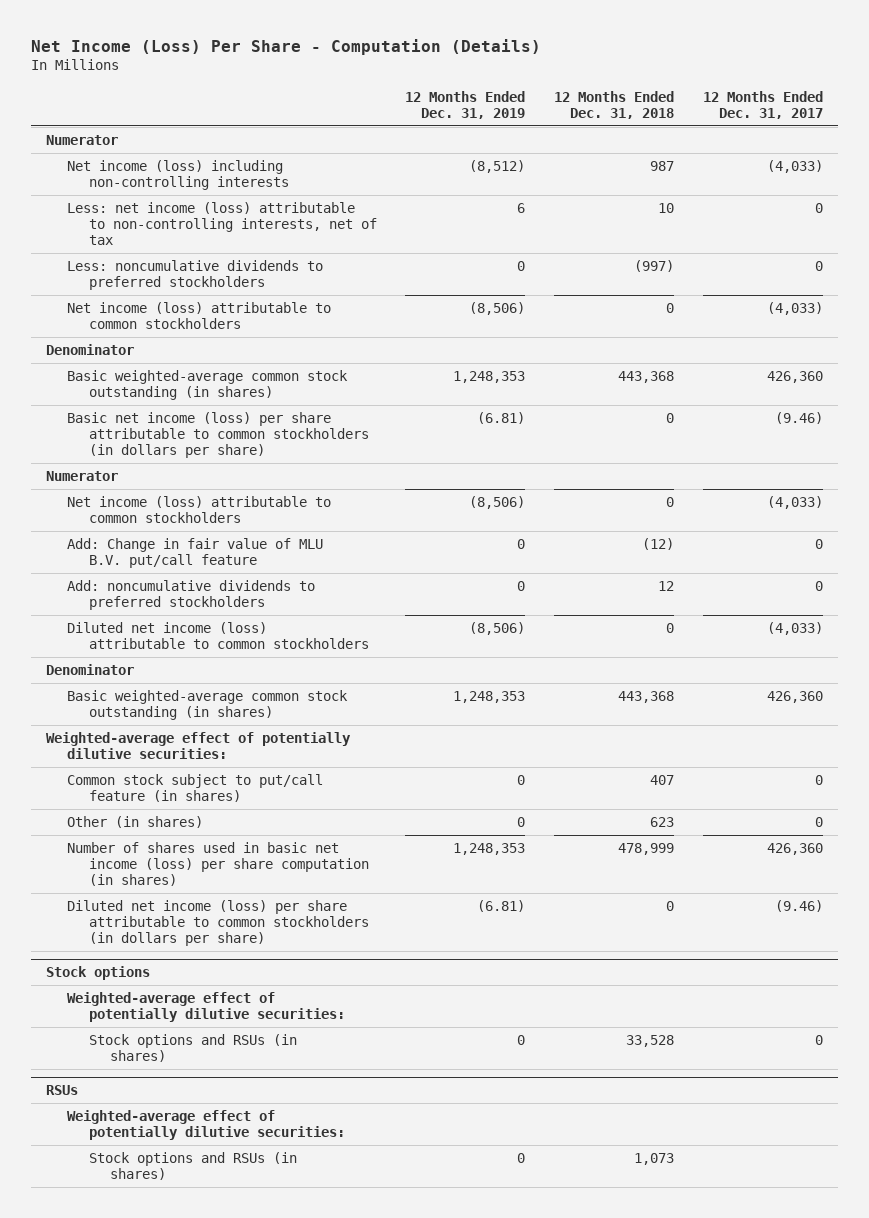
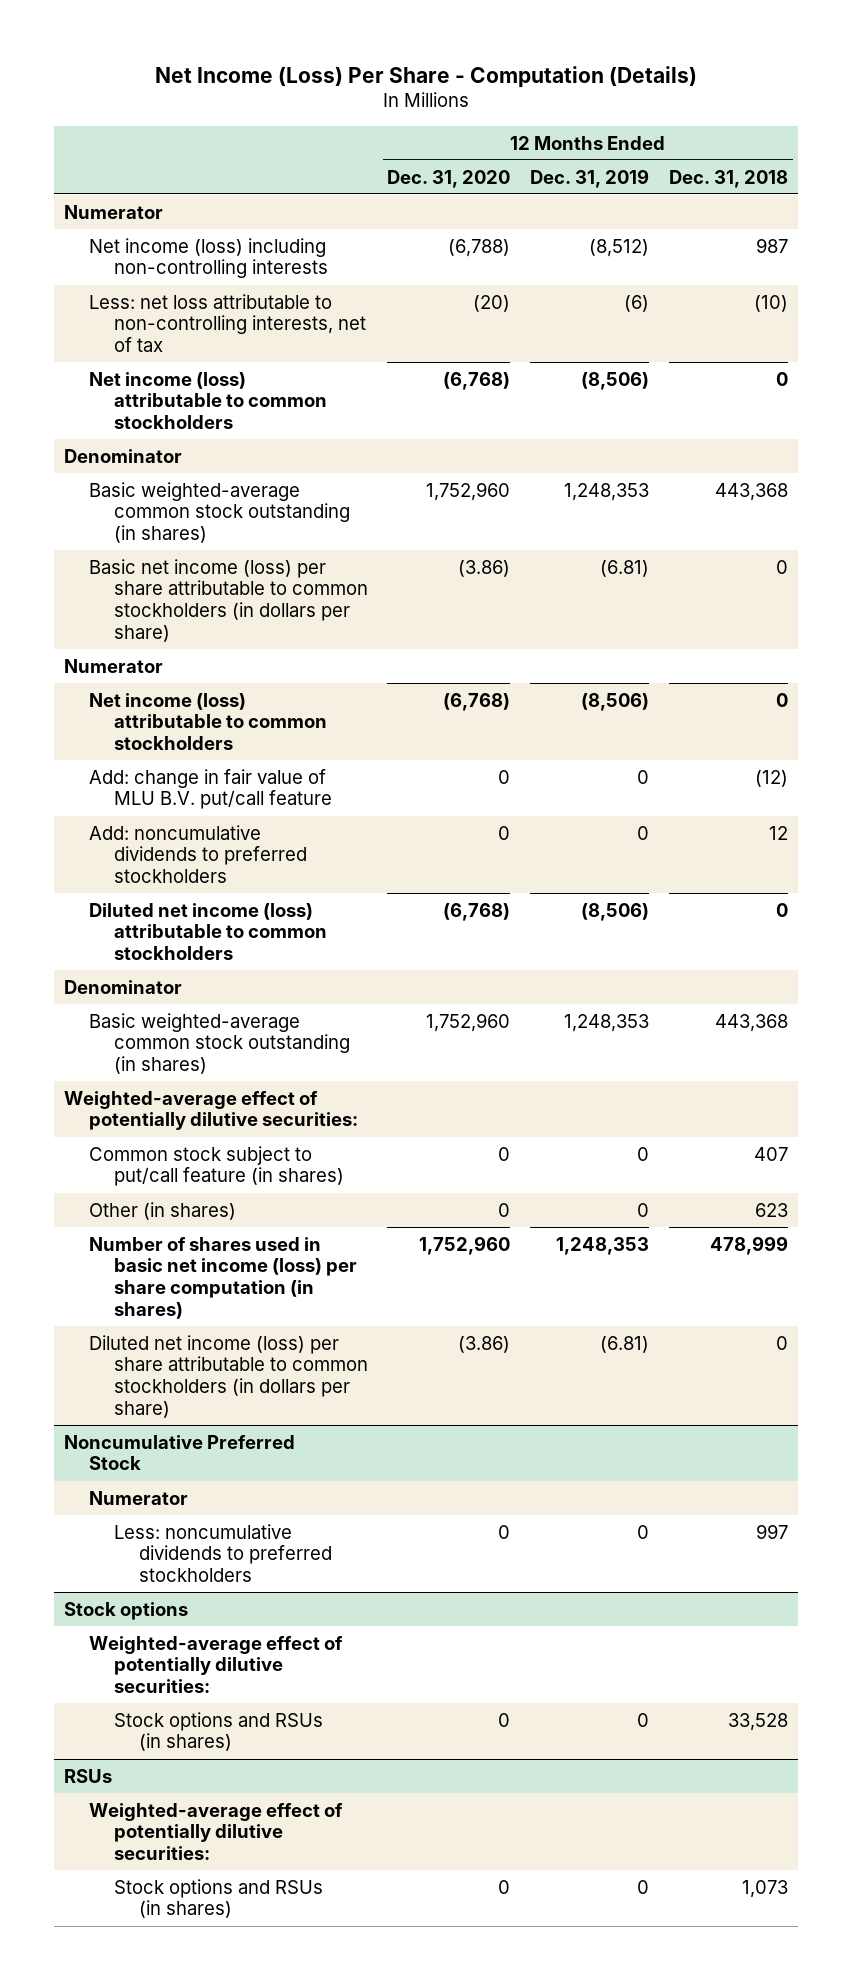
[703,90,824,119] 12 Months Ended Dec. 31, 2017 -> none
none -> [387,169,511,188] Dec. 31, 2020
[67,259,324,290] Less: noncumulative dividends to preferred stockholders -> none
[67,201,377,245] Less: net income (loss) attributable to non-controlling interests, net of tax -> [88,293,366,352] Less: net loss attributable to non-controlling interests, net of tax
[517,202,526,213] 6 -> [624,294,650,312] (6)
[658,202,675,213] 10 -> [754,294,789,312] (10)
[67,537,324,568] Add: Change in fair value of MLU B.V. put/call feature -> [88,768,332,810] Add: change in fair value of MLU B.V. put/call feature
none -> [63,1434,295,1471] Noncumulative Preferred Stock
none -> [88,1490,188,1505] Numerator
none -> [113,1523,332,1582] Less: noncumulative dividends to preferred stockholders

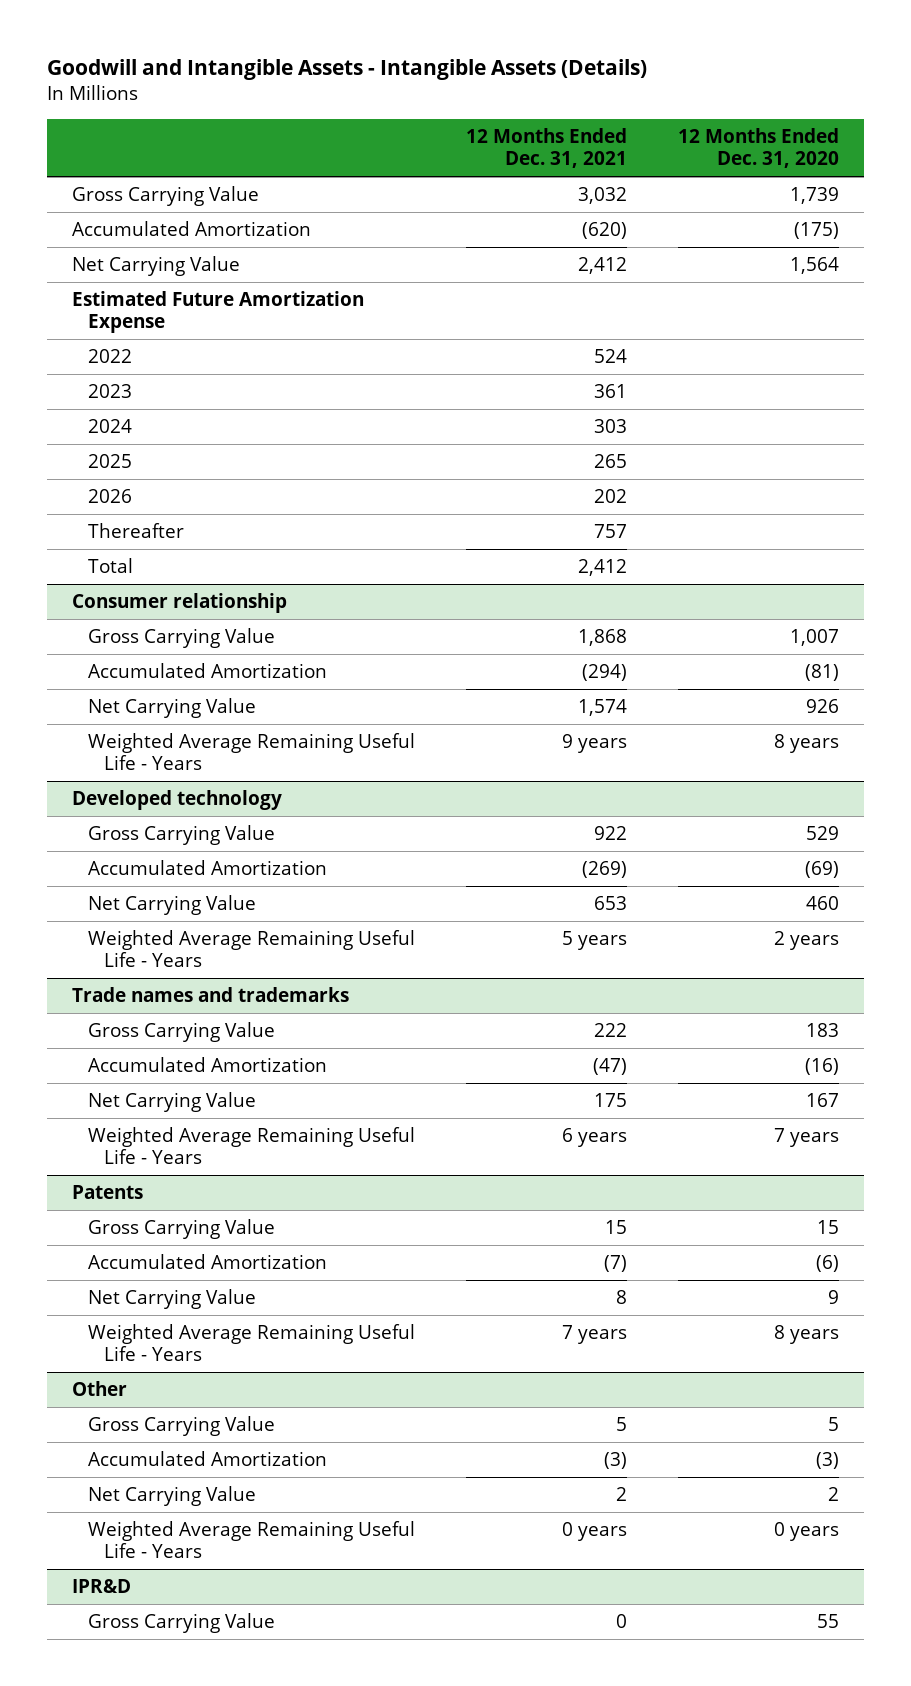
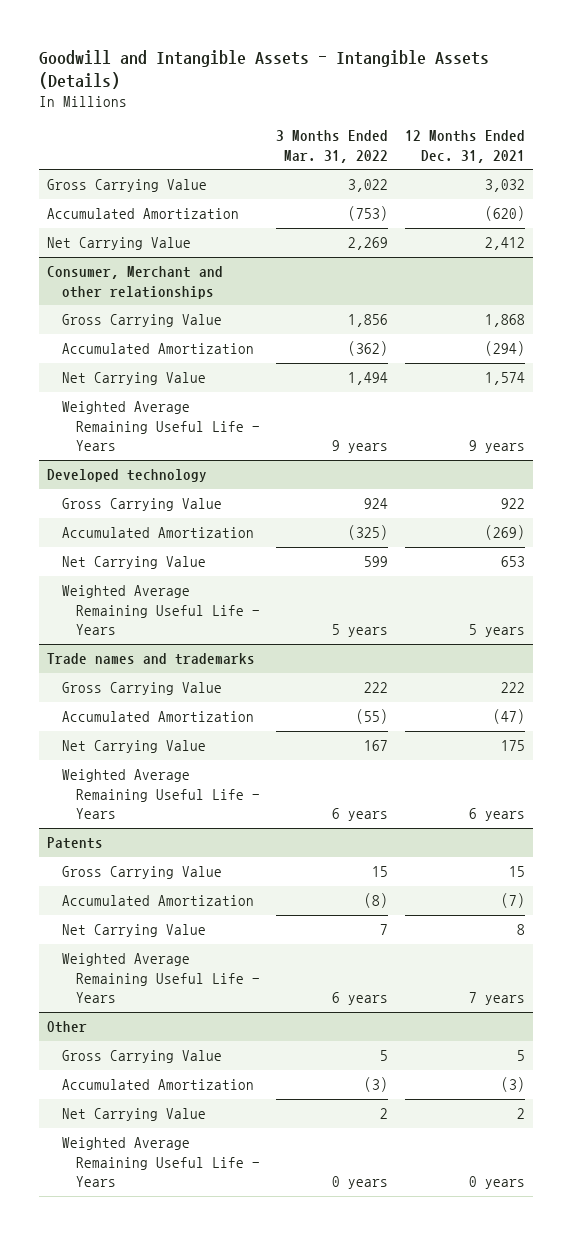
[677,128,839,169] 12 Months Ended Dec. 31, 2020 -> none
none -> [276,130,389,164] 3 Months Ended Mar. 31, 2022
[72,291,365,334] Estimated Future Amortization Expense -> none
[88,349,133,364] 2022 -> none
[88,384,133,399] 2023 -> none
[88,419,133,434] 2024 -> none
[88,454,133,469] 2025 -> none
[88,489,133,504] 2026 -> none
[88,523,185,539] Thereafter -> none
[88,558,134,574] Total -> none
[72,593,288,614] Consumer relationship -> [47,266,224,299] Consumer, Merchant and other relationships
[72,1579,132,1594] IPR&D -> none
[88,1613,276,1634] Gross Carrying Value -> none

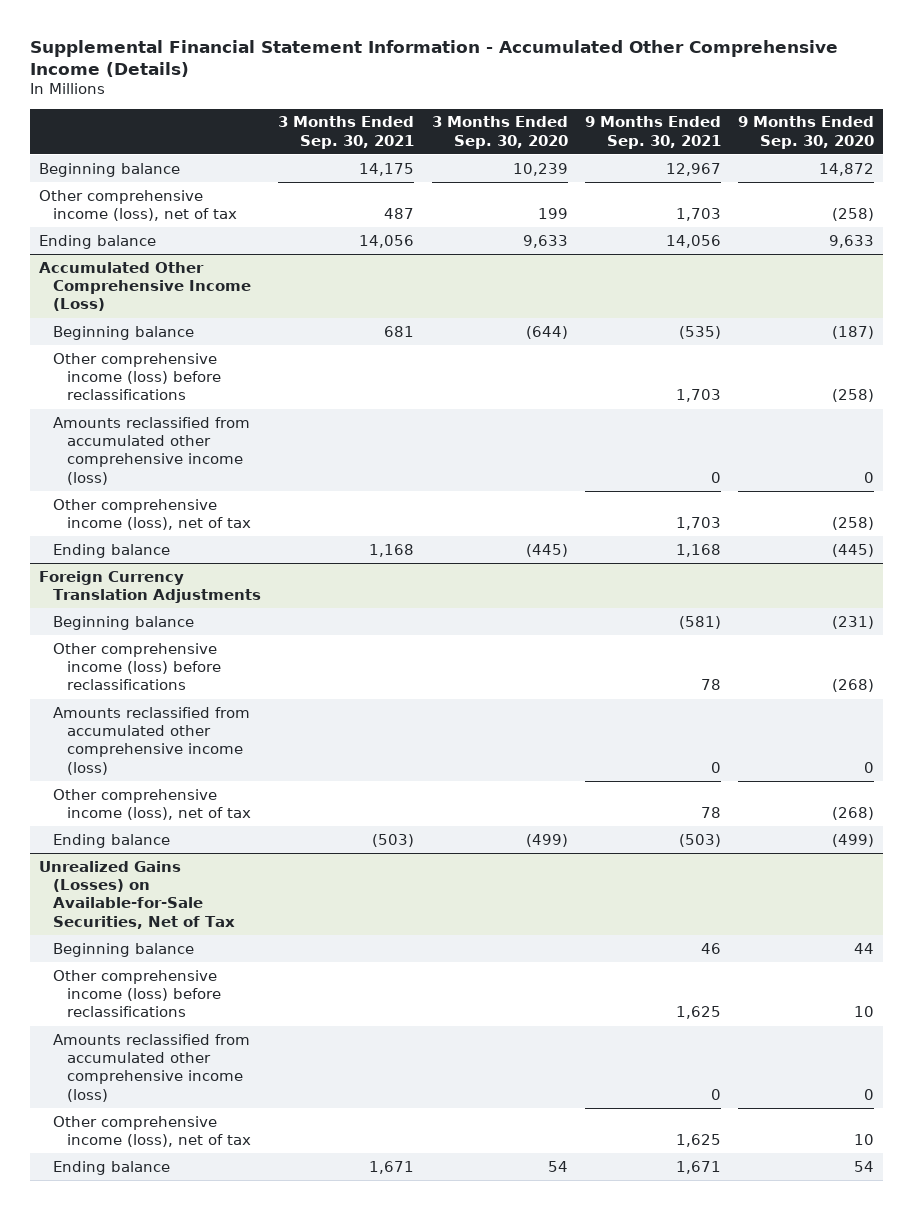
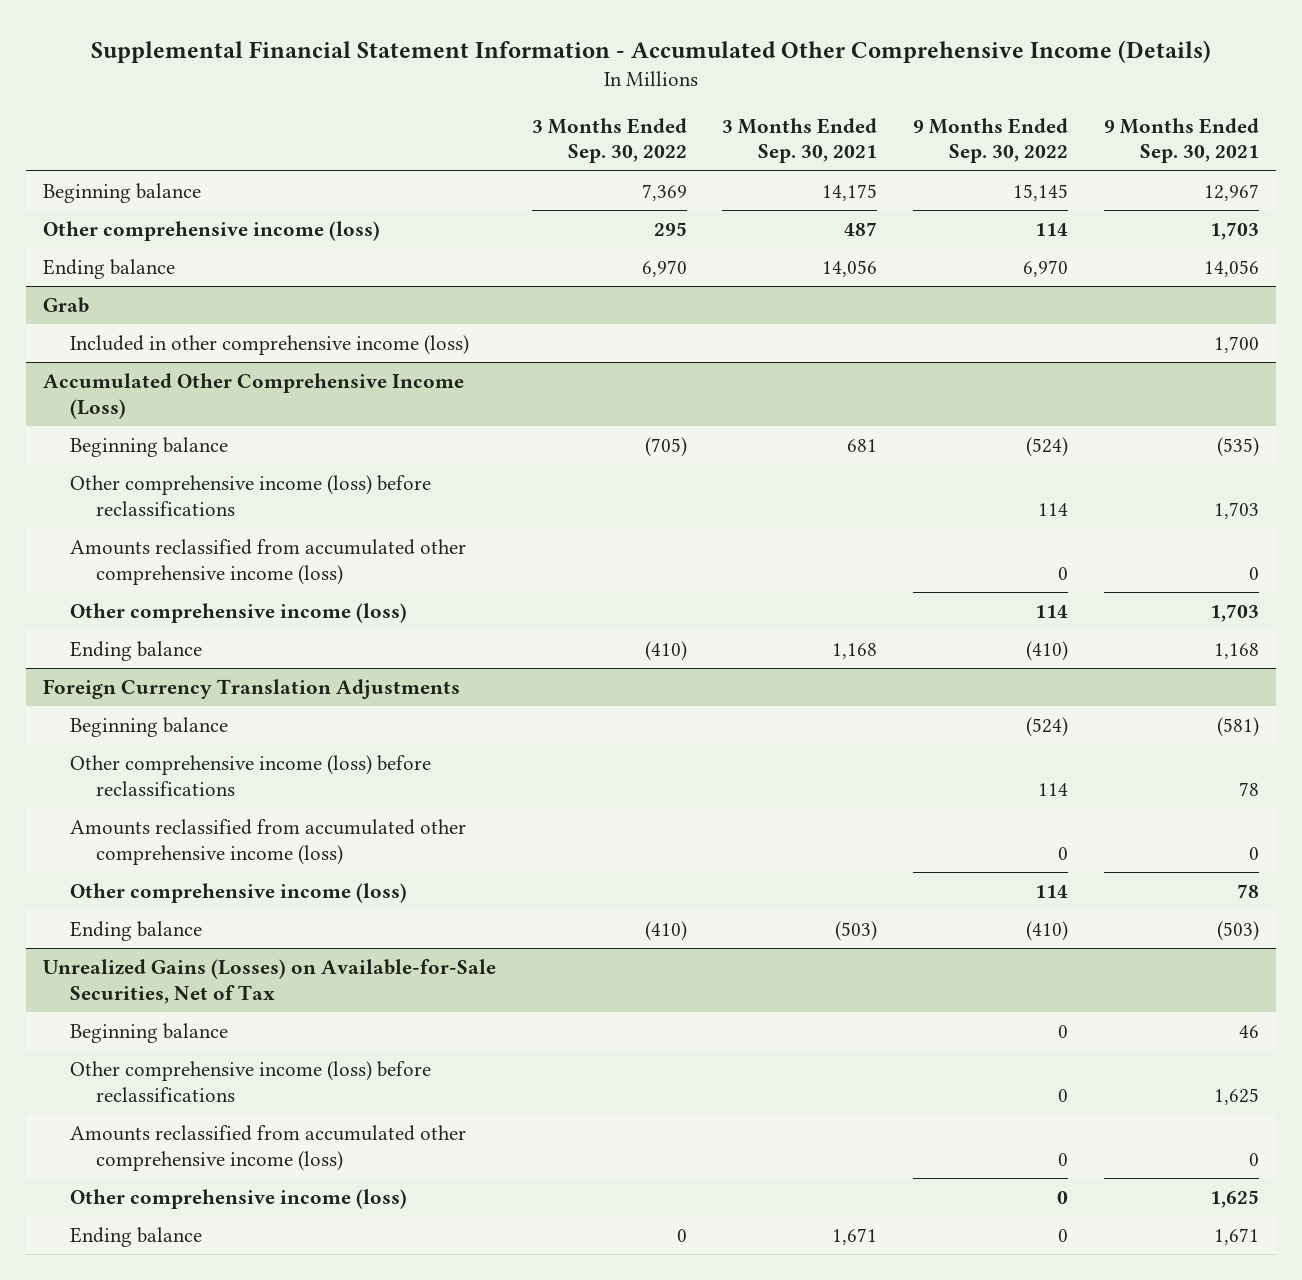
[431,116,568,149] 3 Months Ended Sep. 30, 2020 -> none
[738,116,875,149] 9 Months Ended Sep. 30, 2020 -> none
none -> [531,117,687,164] 3 Months Ended Sep. 30, 2022
none -> [913,117,1069,164] 9 Months Ended Sep. 30, 2022
[39,189,237,222] Other comprehensive income (loss), net of tax -> [43,220,381,241] Other comprehensive income (loss)
none -> [43,296,90,313] Grab
none -> [69,334,469,355] Included in other comprehensive income (loss)
[52,498,251,531] Other comprehensive income (loss), net of tax -> [69,602,407,623] Other comprehensive income (loss)
[52,788,251,821] Other comprehensive income (loss), net of tax -> [69,882,407,903] Other comprehensive income (loss)
[52,1115,251,1148] Other comprehensive income (loss), net of tax -> [69,1188,407,1209] Other comprehensive income (loss)

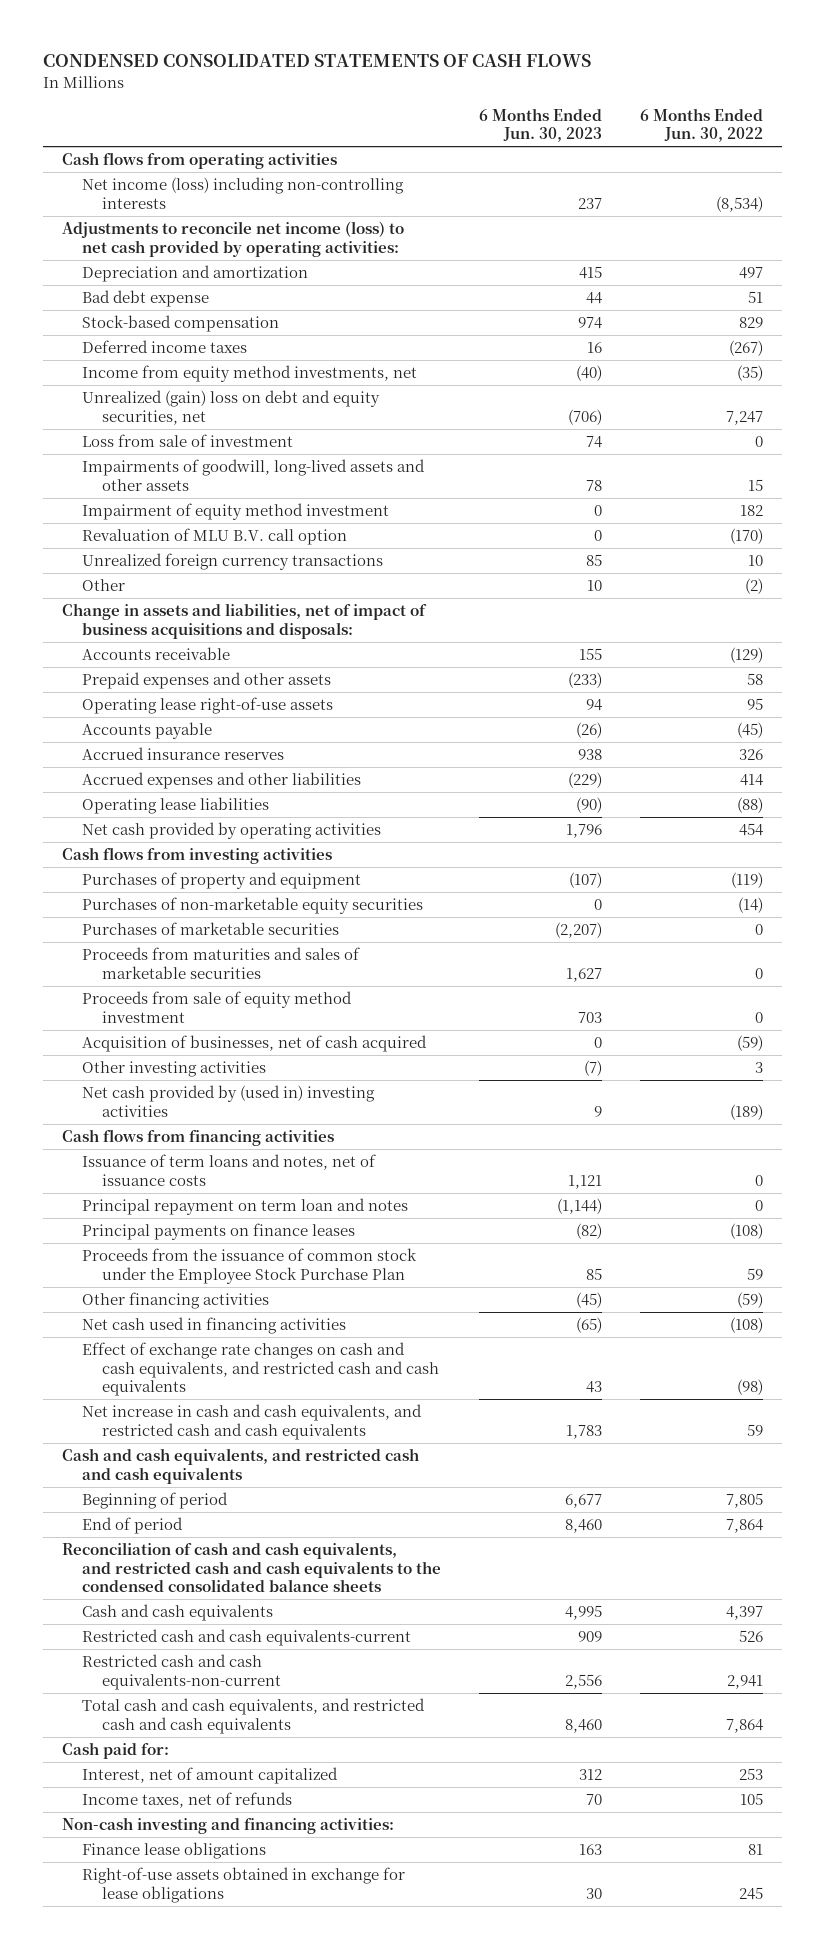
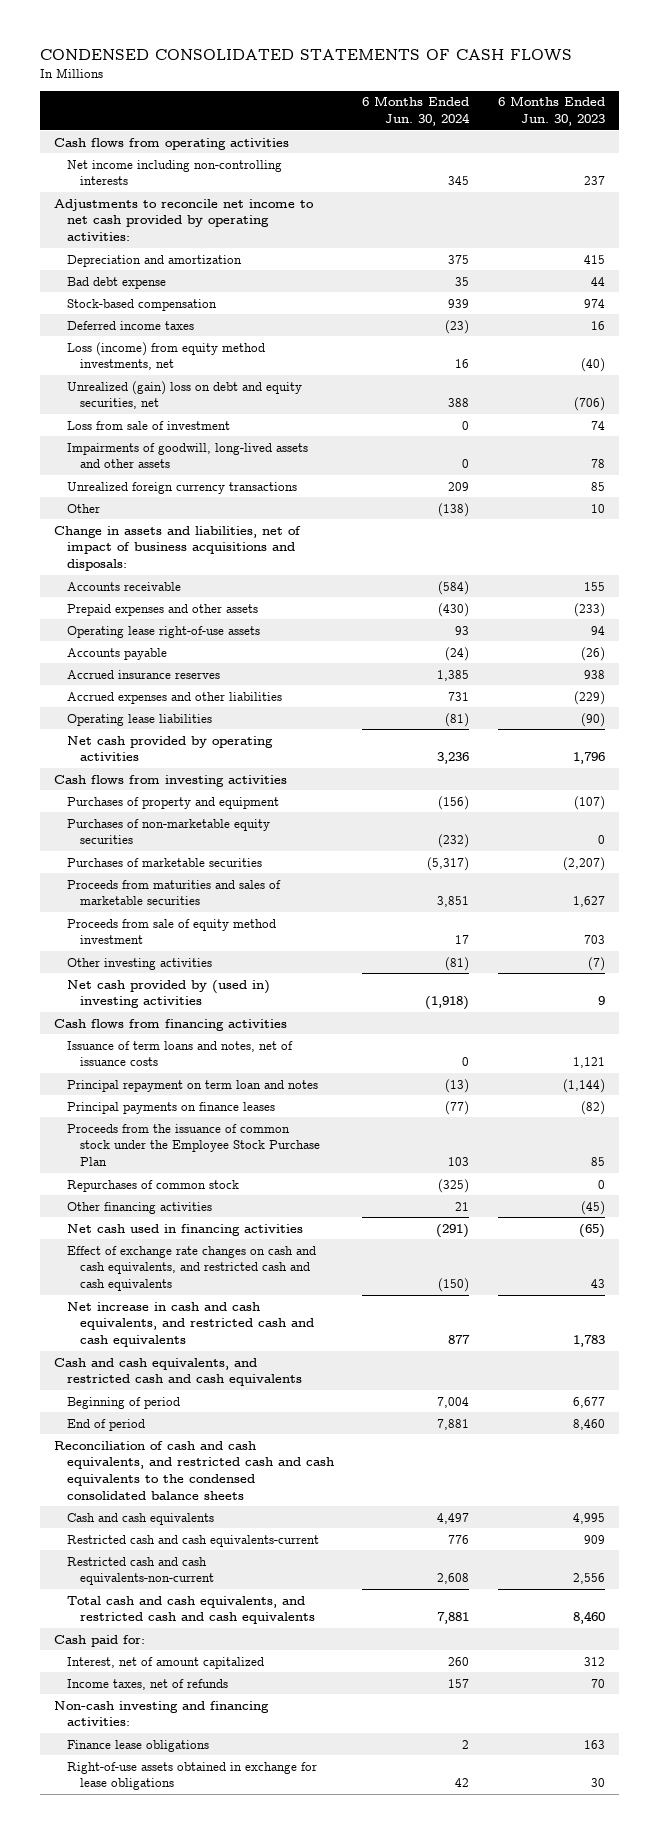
[639,107,763,143] 6 Months Ended Jun. 30, 2022 -> none
none -> [362,96,471,126] 6 Months Ended Jun. 30, 2024
[82,177,405,209] Net income (loss) including non-controlling interests -> [66,159,282,186] Net income including non-controlling interests
[62,221,405,257] Adjustments to reconcile net income (loss) to net cash provided by operating activities: -> [53,198,314,241] Adjustments to reconcile net income to net cash provided by operating activities:
[82,365,418,383] Income from equity method investments, net -> [66,341,265,371] Loss (income) from equity method investments, net
[82,503,390,521] Impairment of equity method investment -> none
[82,528,348,546] Revaluation of MLU B.V. call option -> none
[82,1035,428,1053] Acquisition of businesses, net of cash acquired -> none
none -> [66,1179,239,1192] Repurchases of common stock

